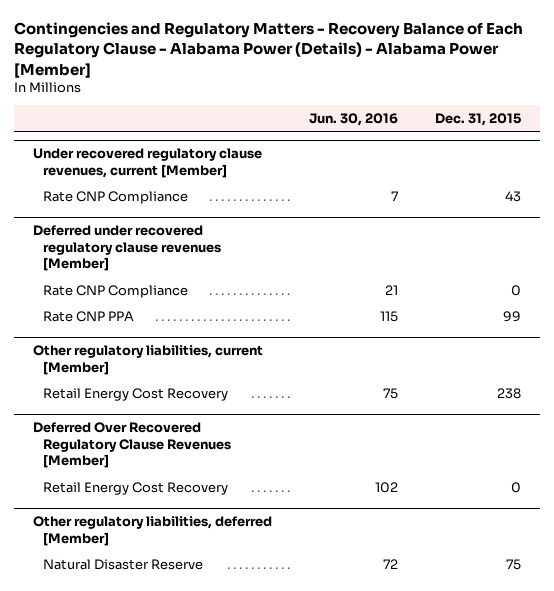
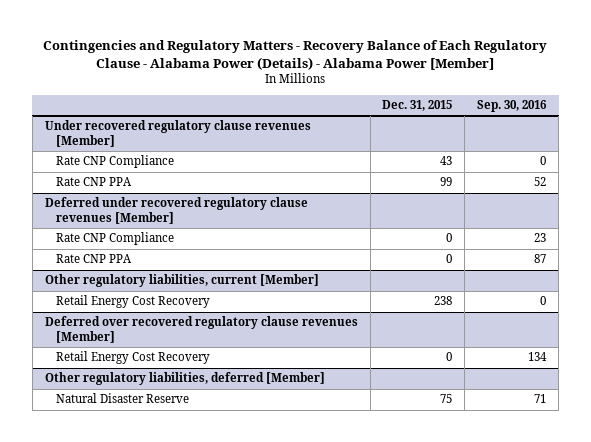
[309,112,399,126] Jun. 30, 2016 -> none
none -> [477,100,548,113] Sep. 30, 2016
[32,148,262,178] Under recovered regulatory clause revenues, current [Member] -> [44,120,311,147] Under recovered regulatory clause revenues [Member]
none -> [55,177,132,187] Rate CNP PPA
[503,310,522,322] 99 -> [446,254,453,264] 0
[32,422,231,469] Deferred Over Recovered Regulatory Clause Revenues [Member] -> [44,316,358,343] Deferred over recovered regulatory clause revenues [Member]

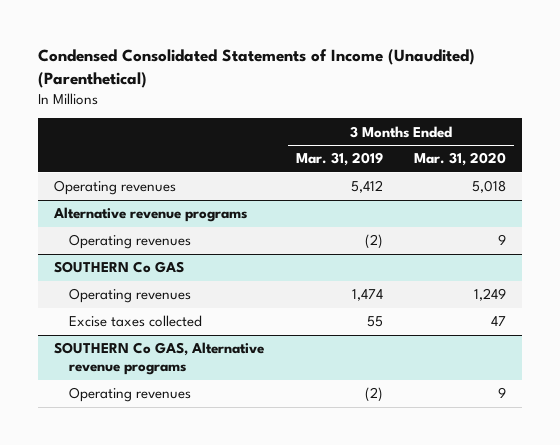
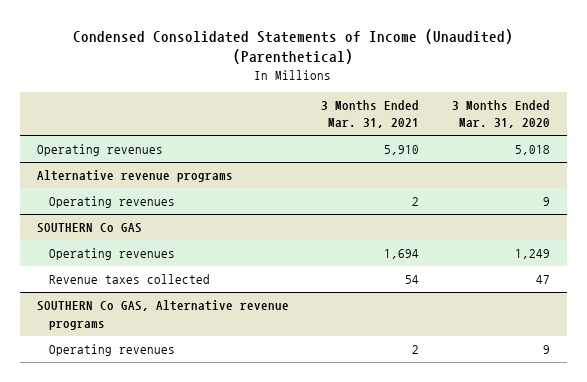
[295,152,383,167] Mar. 31, 2019 -> none
none -> [321,100,420,129] 3 Months Ended Mar. 31, 2021
[68,315,202,328] Excise taxes collected -> [48,274,210,285] Revenue taxes collected

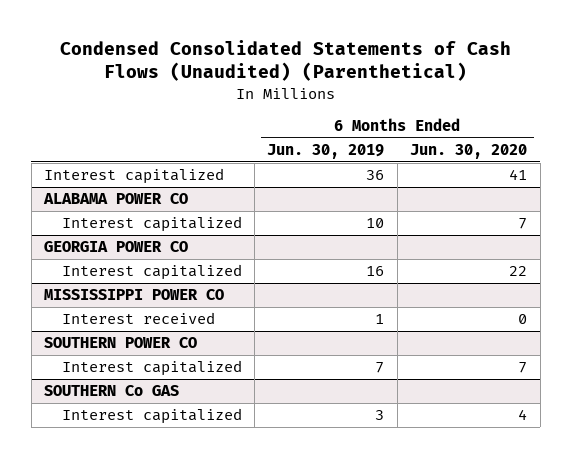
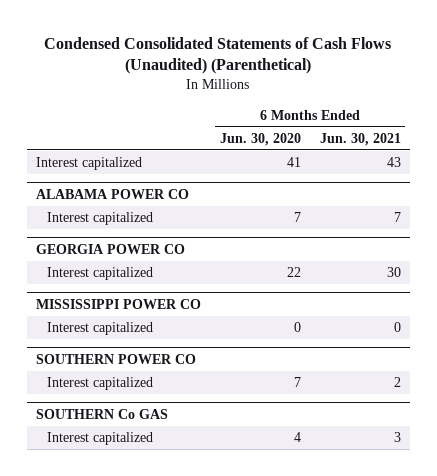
[267,143,385,159] Jun. 30, 2019 -> none
none -> [319,132,401,146] Jun. 30, 2021
[61,312,215,325] Interest received -> none
none -> [46,322,153,336] Interest capitalized

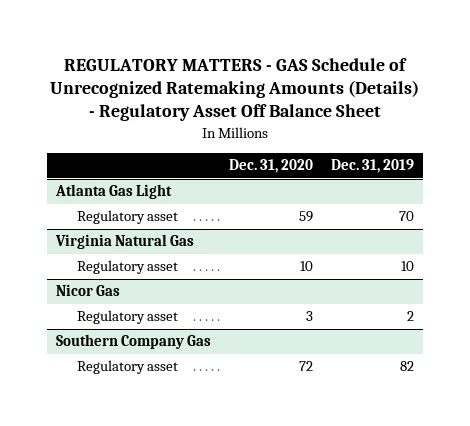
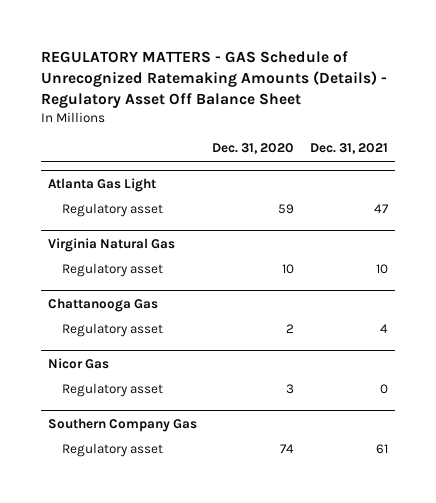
[330,159,414,174] Dec. 31, 2019 -> none
none -> [309,143,388,155] Dec. 31, 2021
none -> [48,297,159,312] Chattanooga Gas
none -> [62,323,164,338] Regulatory asset
[298,361,313,372] 72 -> [280,444,295,454] 74

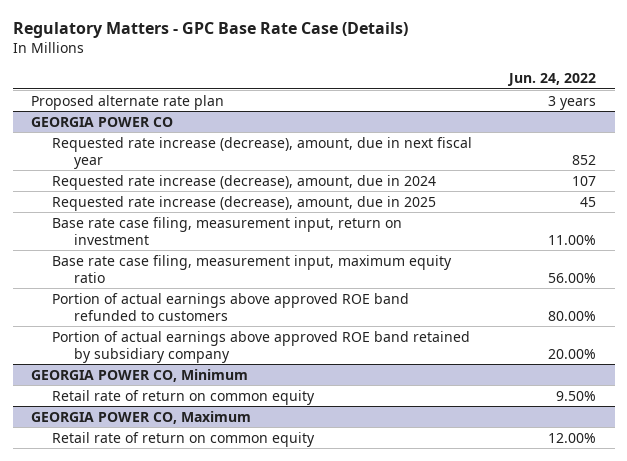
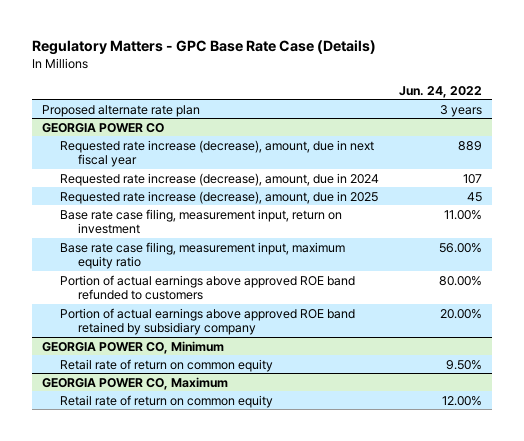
[572,154,597,165] 852 -> [457,140,482,151] 889

